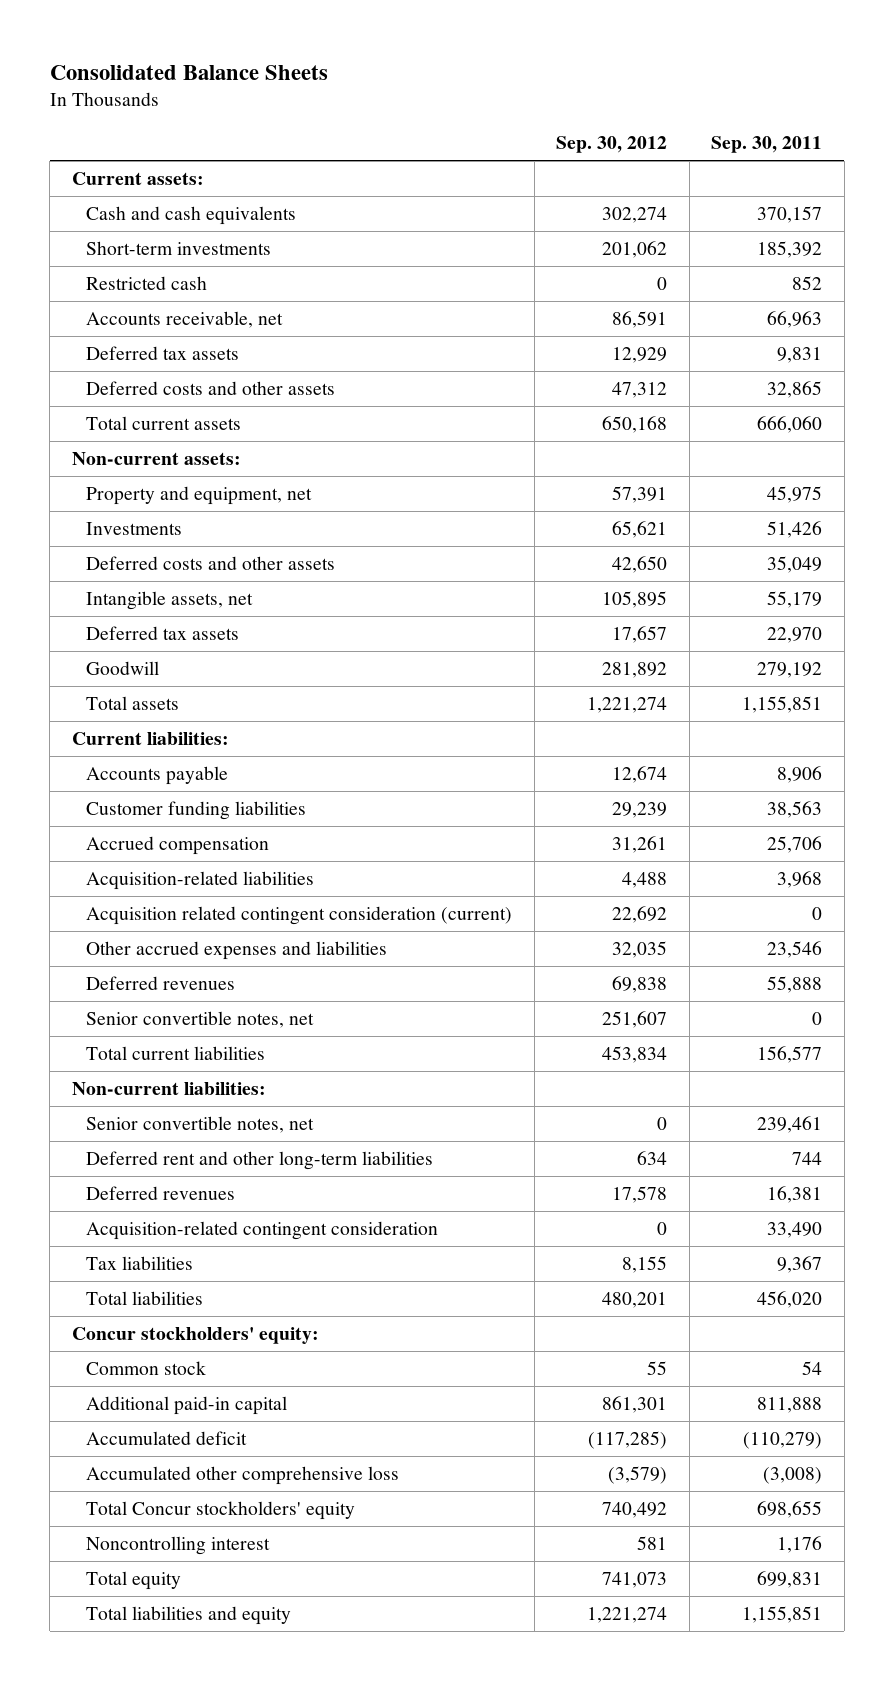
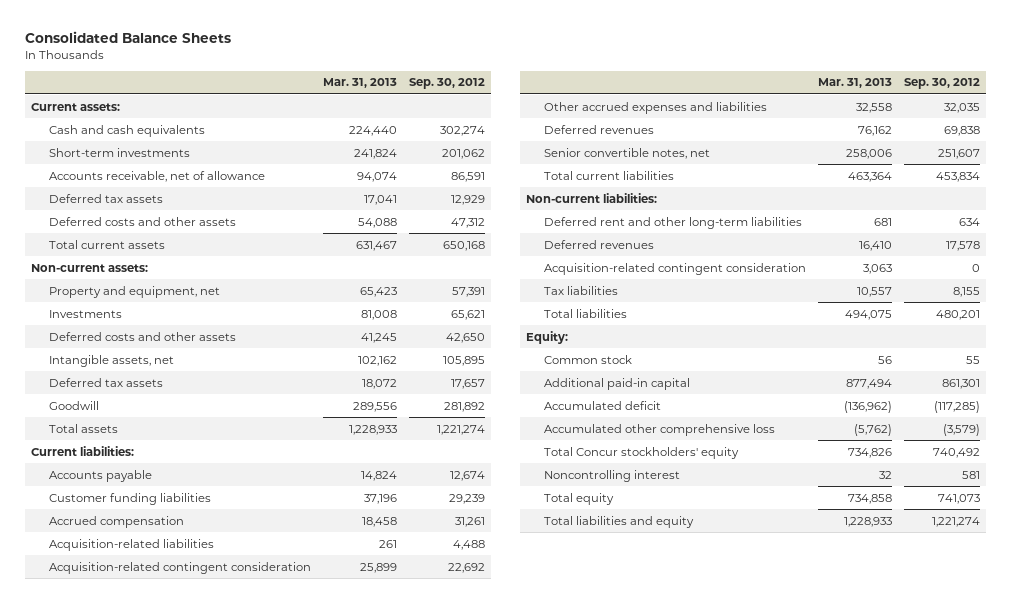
[711,136,823,154] Sep. 30, 2011 -> none
none -> [323,78,398,89] Mar. 31, 2013
[86,275,208,290] Restricted cash -> none
[86,310,284,328] Accounts receivable, net -> [49,170,266,182] Accounts receivable, net of allowance
[86,905,513,925] Acquisition related contingent consideration (current) -> [49,561,312,574] Acquisition-related contingent consideration
[86,1115,315,1133] Senior convertible notes, net -> none
[71,1326,319,1344] Concur stockholders' equity: -> [526,330,569,344] Equity:

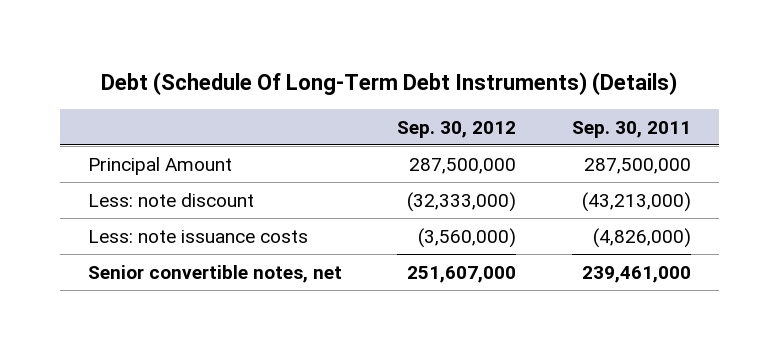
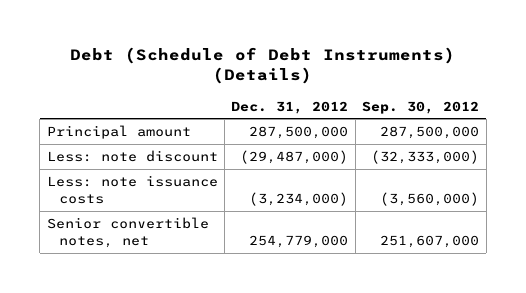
[101,71,678,95] Debt (Schedule Of Long-Term Debt Instruments) (Details) -> [69,47,455,85] Debt (Schedule of Debt Instruments) (Details)
[571,120,691,138] Sep. 30, 2011 -> none
none -> [231,100,349,114] Dec. 31, 2012
[87,156,232,175] Principal Amount -> [46,124,191,139] Principal amount

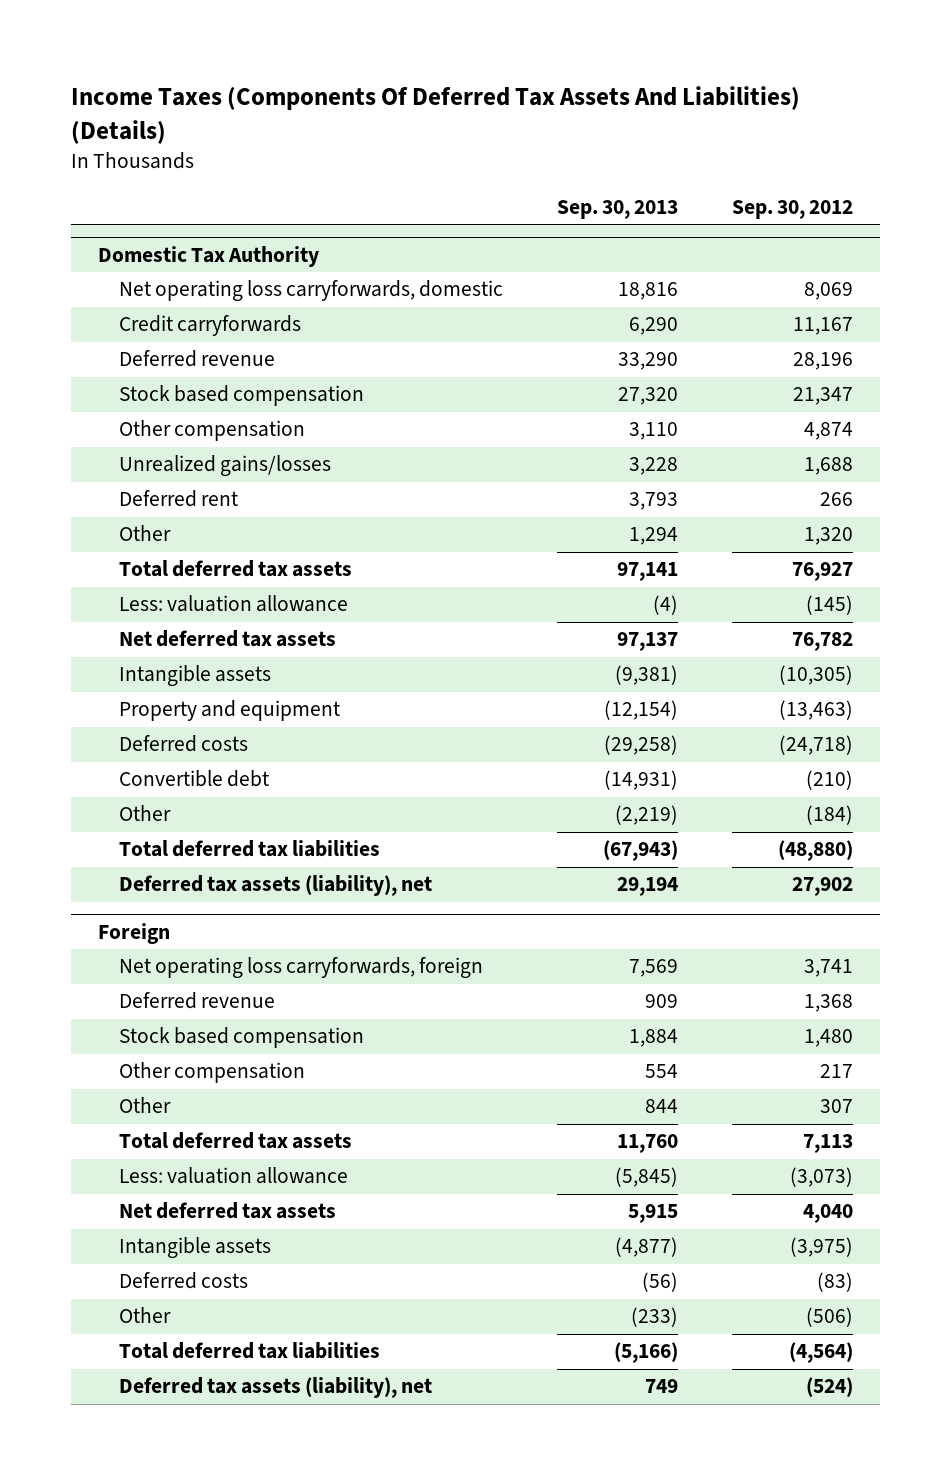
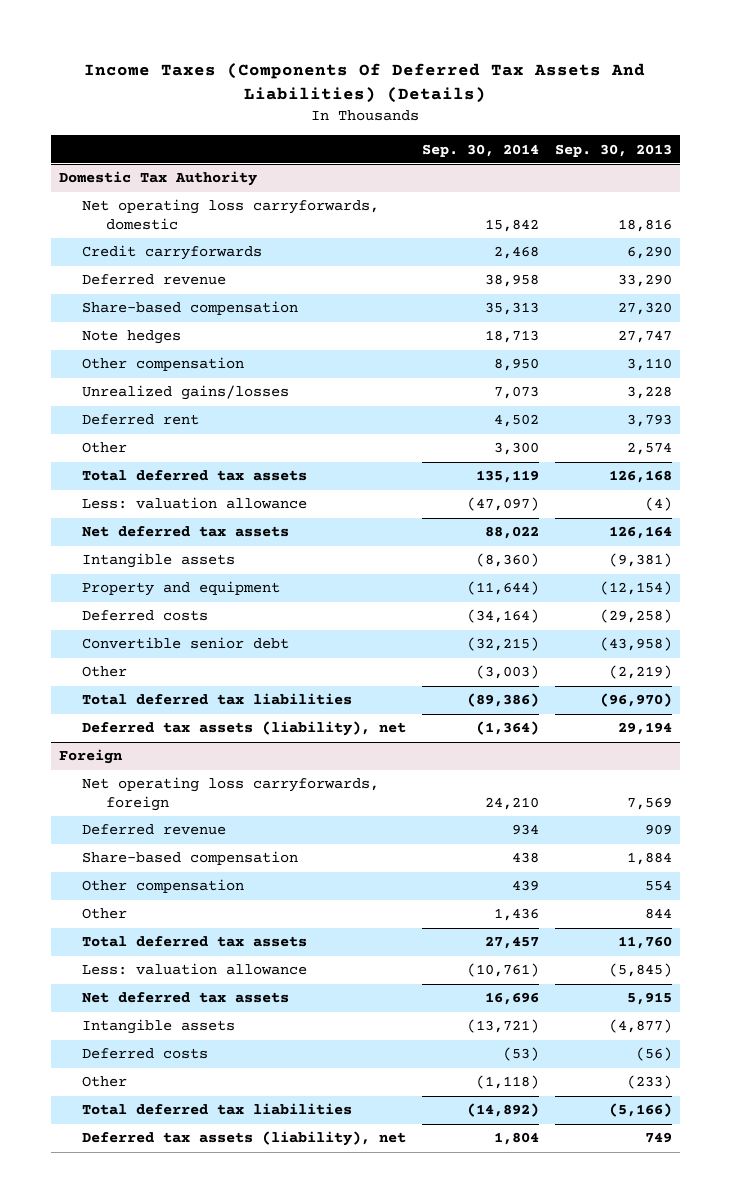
[731,199,853,219] Sep. 30, 2012 -> none
none -> [422,143,540,157] Sep. 30, 2014
[119,385,365,407] Stock based compensation -> [82,301,299,316] Share-based compensation
none -> [82,330,182,345] Note hedges
[628,527,678,546] 1,294 -> [626,442,672,456] 2,574
[616,562,678,582] 97,141 -> [608,470,672,484] 126,168
[616,632,678,652] 97,137 -> [608,526,672,540] 126,164
[119,770,270,788] Convertible debt -> [82,637,290,650] Convertible senior debt
[603,770,678,791] (14,931) -> [599,637,672,652] (43,958)
[602,840,678,862] (67,943) -> [599,693,672,708] (96,970)
[119,1027,365,1049] Stock based compensation -> [82,851,299,866] Share-based compensation

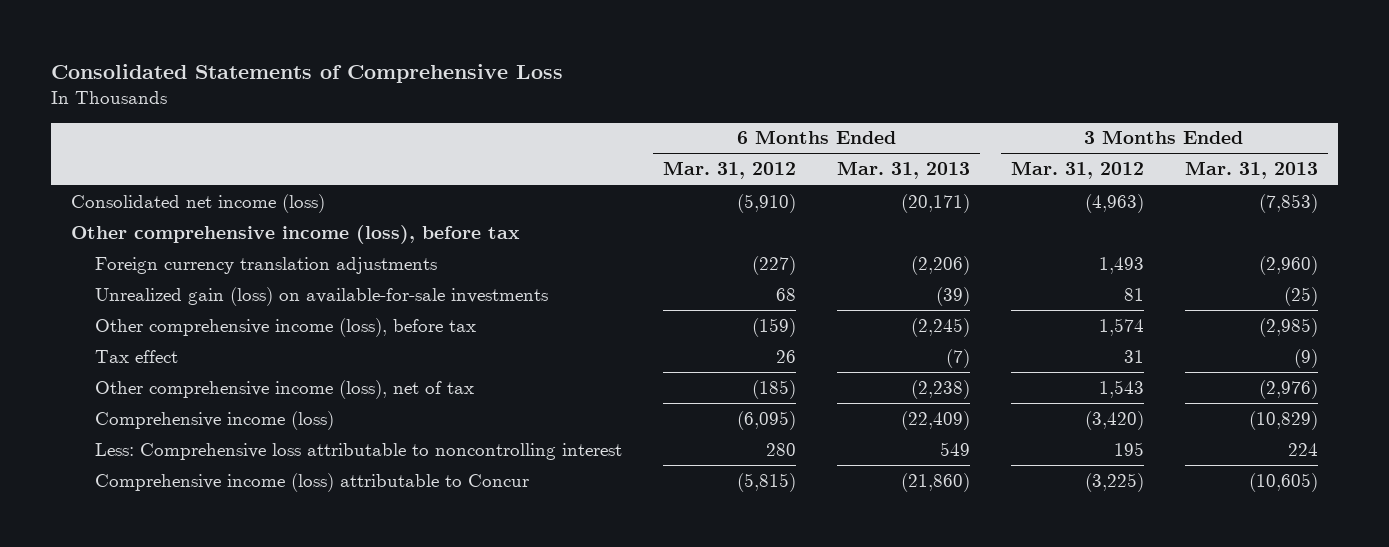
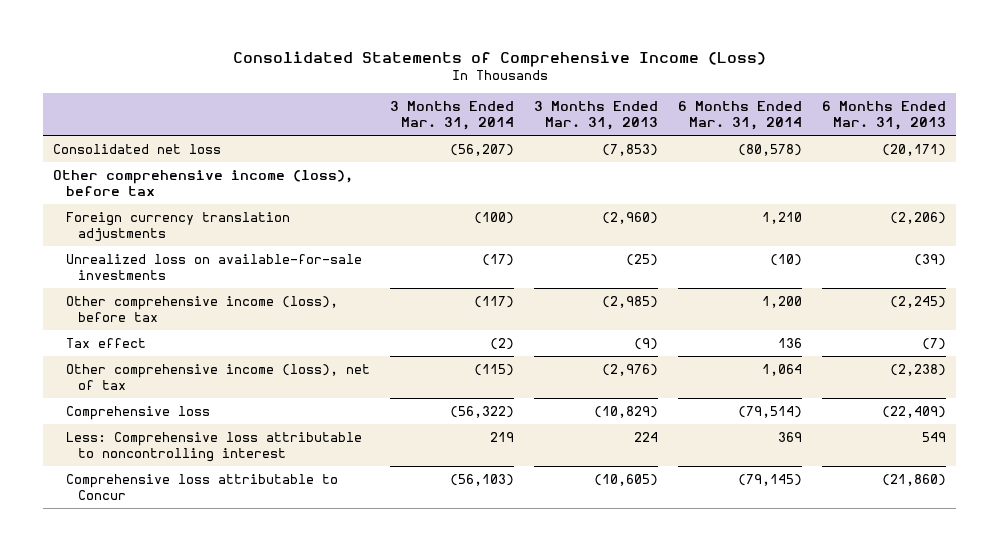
[50,64,563,84] Consolidated Statements of Comprehensive Loss -> [232,51,766,68] Consolidated Statements of Comprehensive Income (Loss)
[663,161,797,180] Mar. 31, 2012 -> none
[1011,161,1145,180] Mar. 31, 2012 -> none
none -> [390,100,515,130] 3 Months Ended Mar. 31, 2014
none -> [678,100,803,130] 6 Months Ended Mar. 31, 2014
[71,193,326,213] Consolidated net income (loss) -> [53,143,222,154] Consolidated net loss
[95,286,549,306] Unrealized gain (loss) on available-for-sale investments -> [65,253,362,280] Unrealized loss on available-for-sale investments
[95,410,335,430] Comprehensive income (loss) -> [65,405,210,420] Comprehensive loss
[95,472,530,492] Comprehensive income (loss) attributable to Concur -> [65,473,338,500] Comprehensive loss attributable to Concur

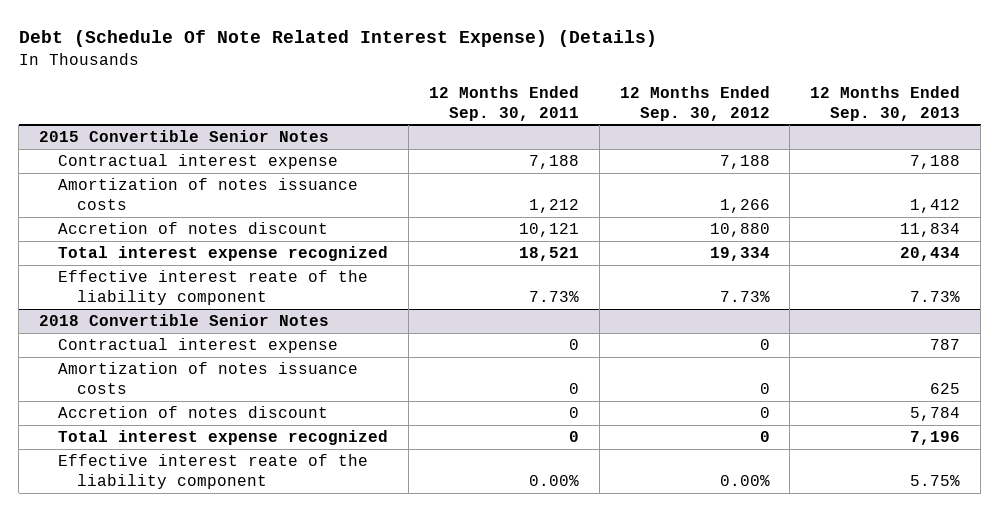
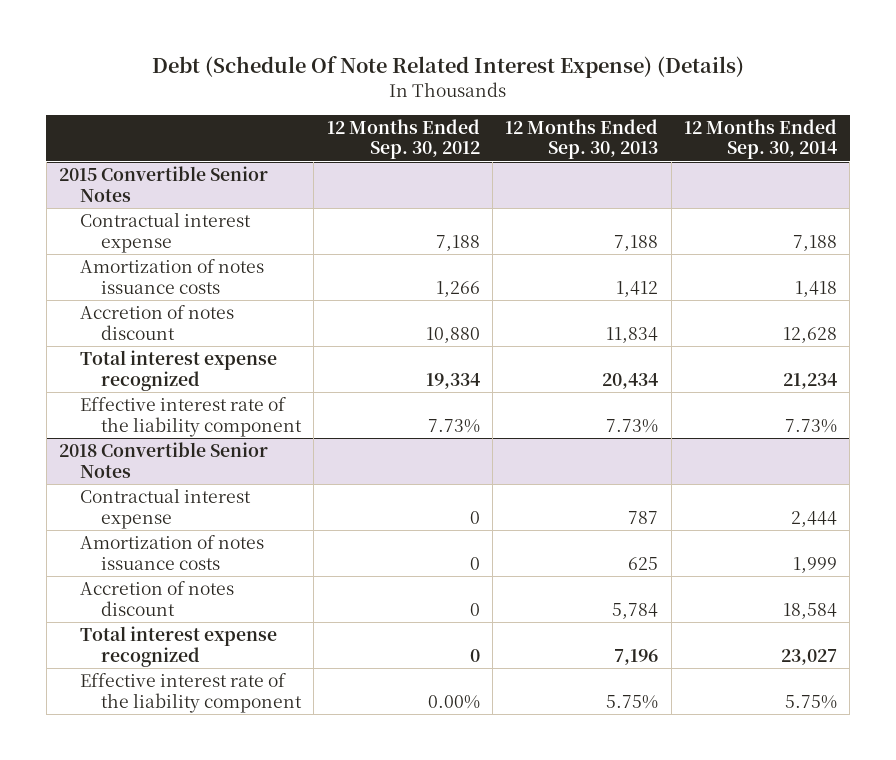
[428,85,579,121] 12 Months Ended Sep. 30, 2011 -> none
none -> [683,118,837,160] 12 Months Ended Sep. 30, 2014
[58,270,369,306] Effective interest reate of the liability component -> [79,397,303,437] Effective interest rate of the liability component
[58,454,369,490] Effective interest reate of the liability component -> [79,673,303,713] Effective interest rate of the liability component

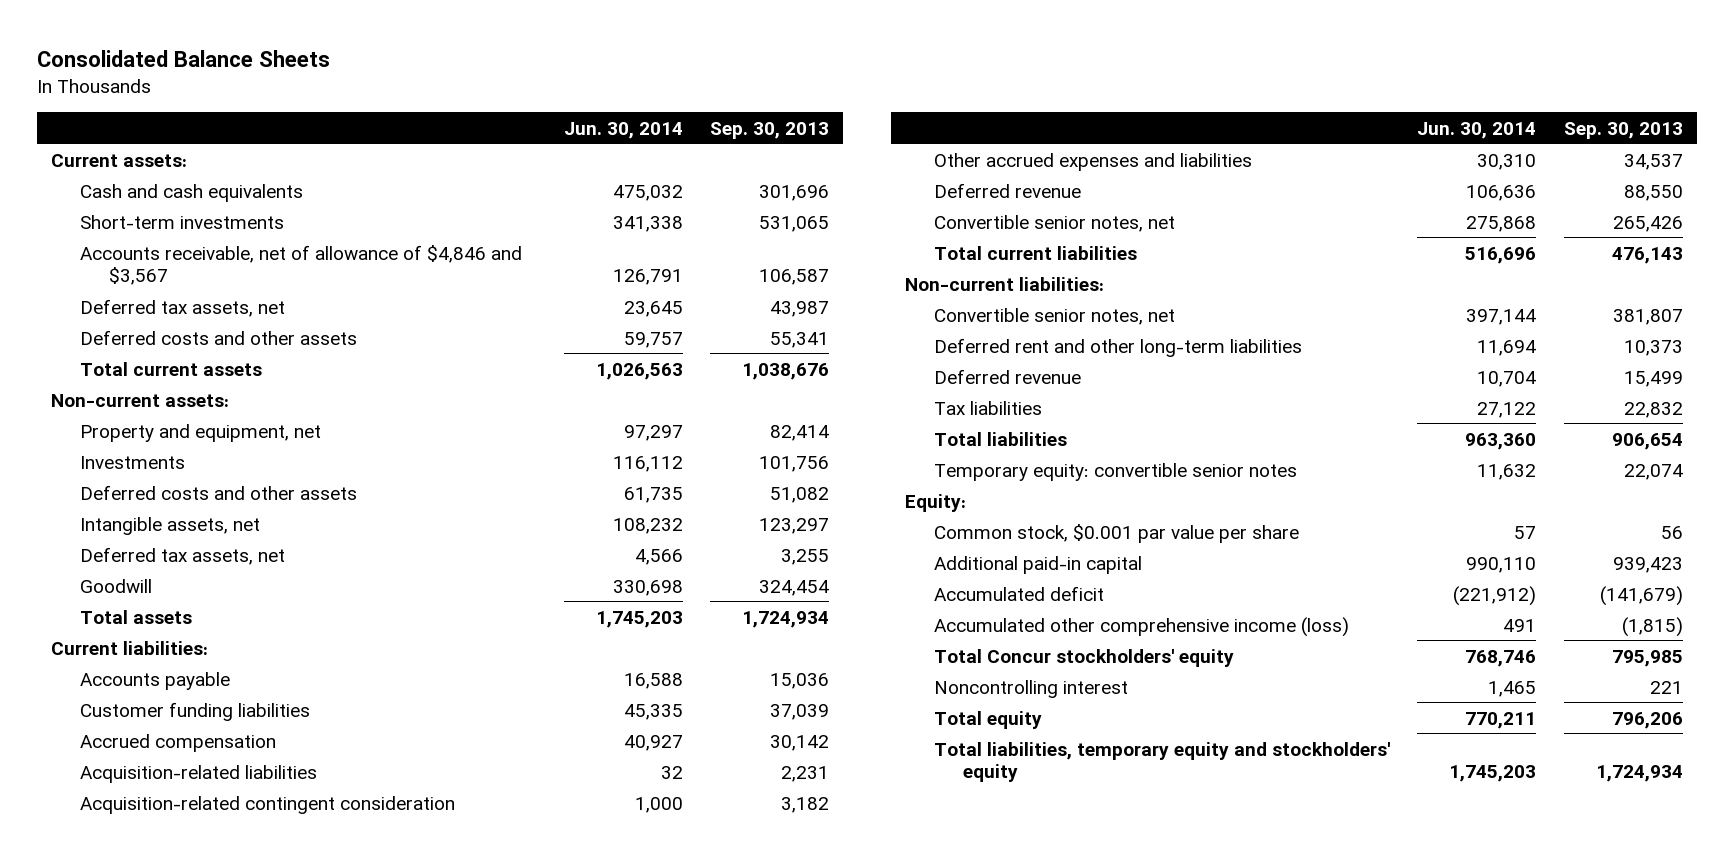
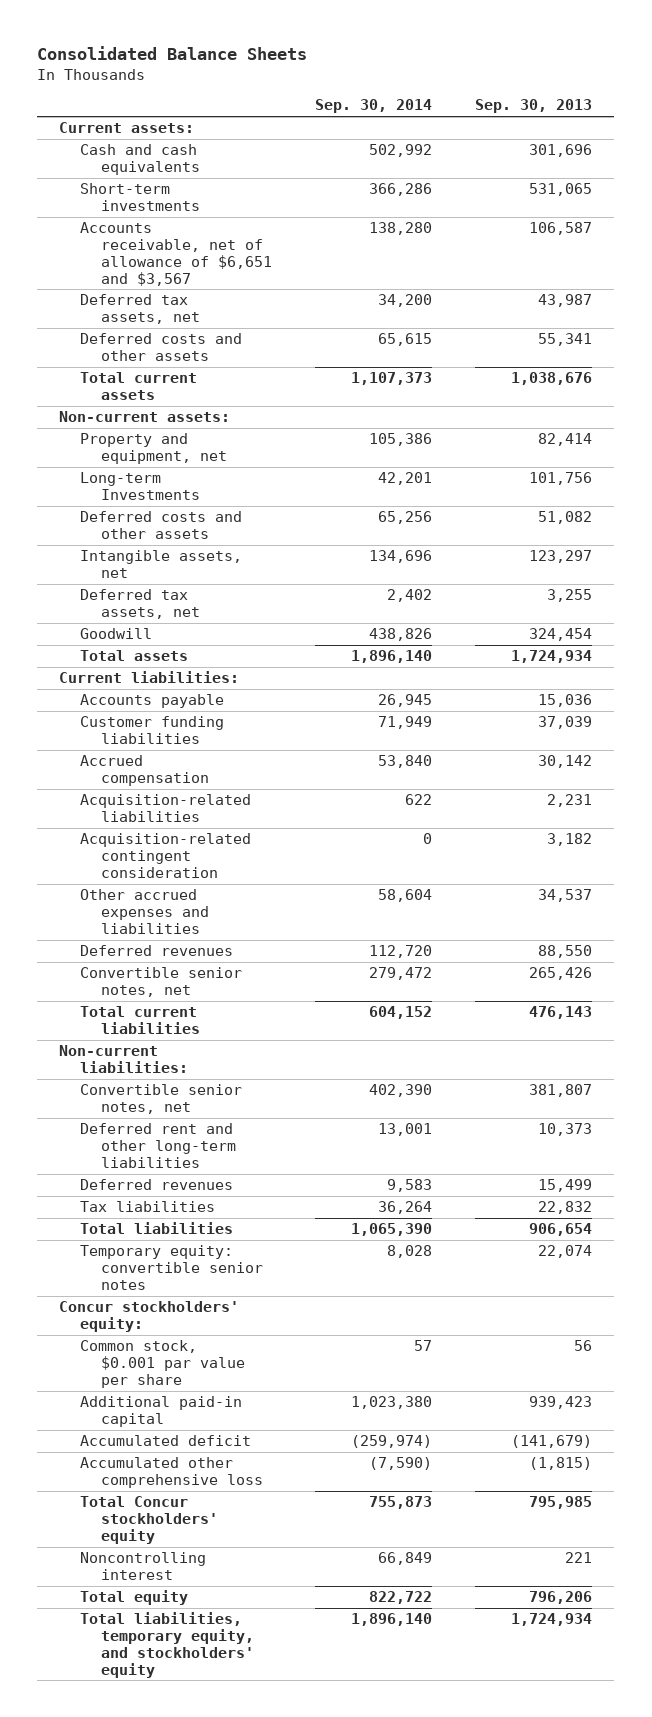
[563,121,683,139] Jun. 30, 2014 -> none
none -> [315,99,433,114] Sep. 30, 2014
[80,244,523,285] Accounts receivable, net of allowance of $4,846 and $3,567 -> [80,222,273,286] Accounts receivable, net of allowance of $6,651 and $3,567
[80,455,186,469] Investments -> [80,472,201,501] Long-term Investments
[933,182,1081,198] Deferred revenue -> [80,945,234,957] Deferred revenues
[933,368,1081,384] Deferred revenue -> [80,1179,234,1191] Deferred revenues
[904,493,966,512] Equity: -> [59,1301,240,1333] Concur stockholders' equity:
[933,616,1349,637] Accumulated other comprehensive income (loss) -> [80,1457,264,1489] Accumulated other comprehensive loss
[933,741,1390,782] Total liabilities, temporary equity and stockholders' equity -> [80,1612,255,1678] Total liabilities, temporary equity, and stockholders' equity

